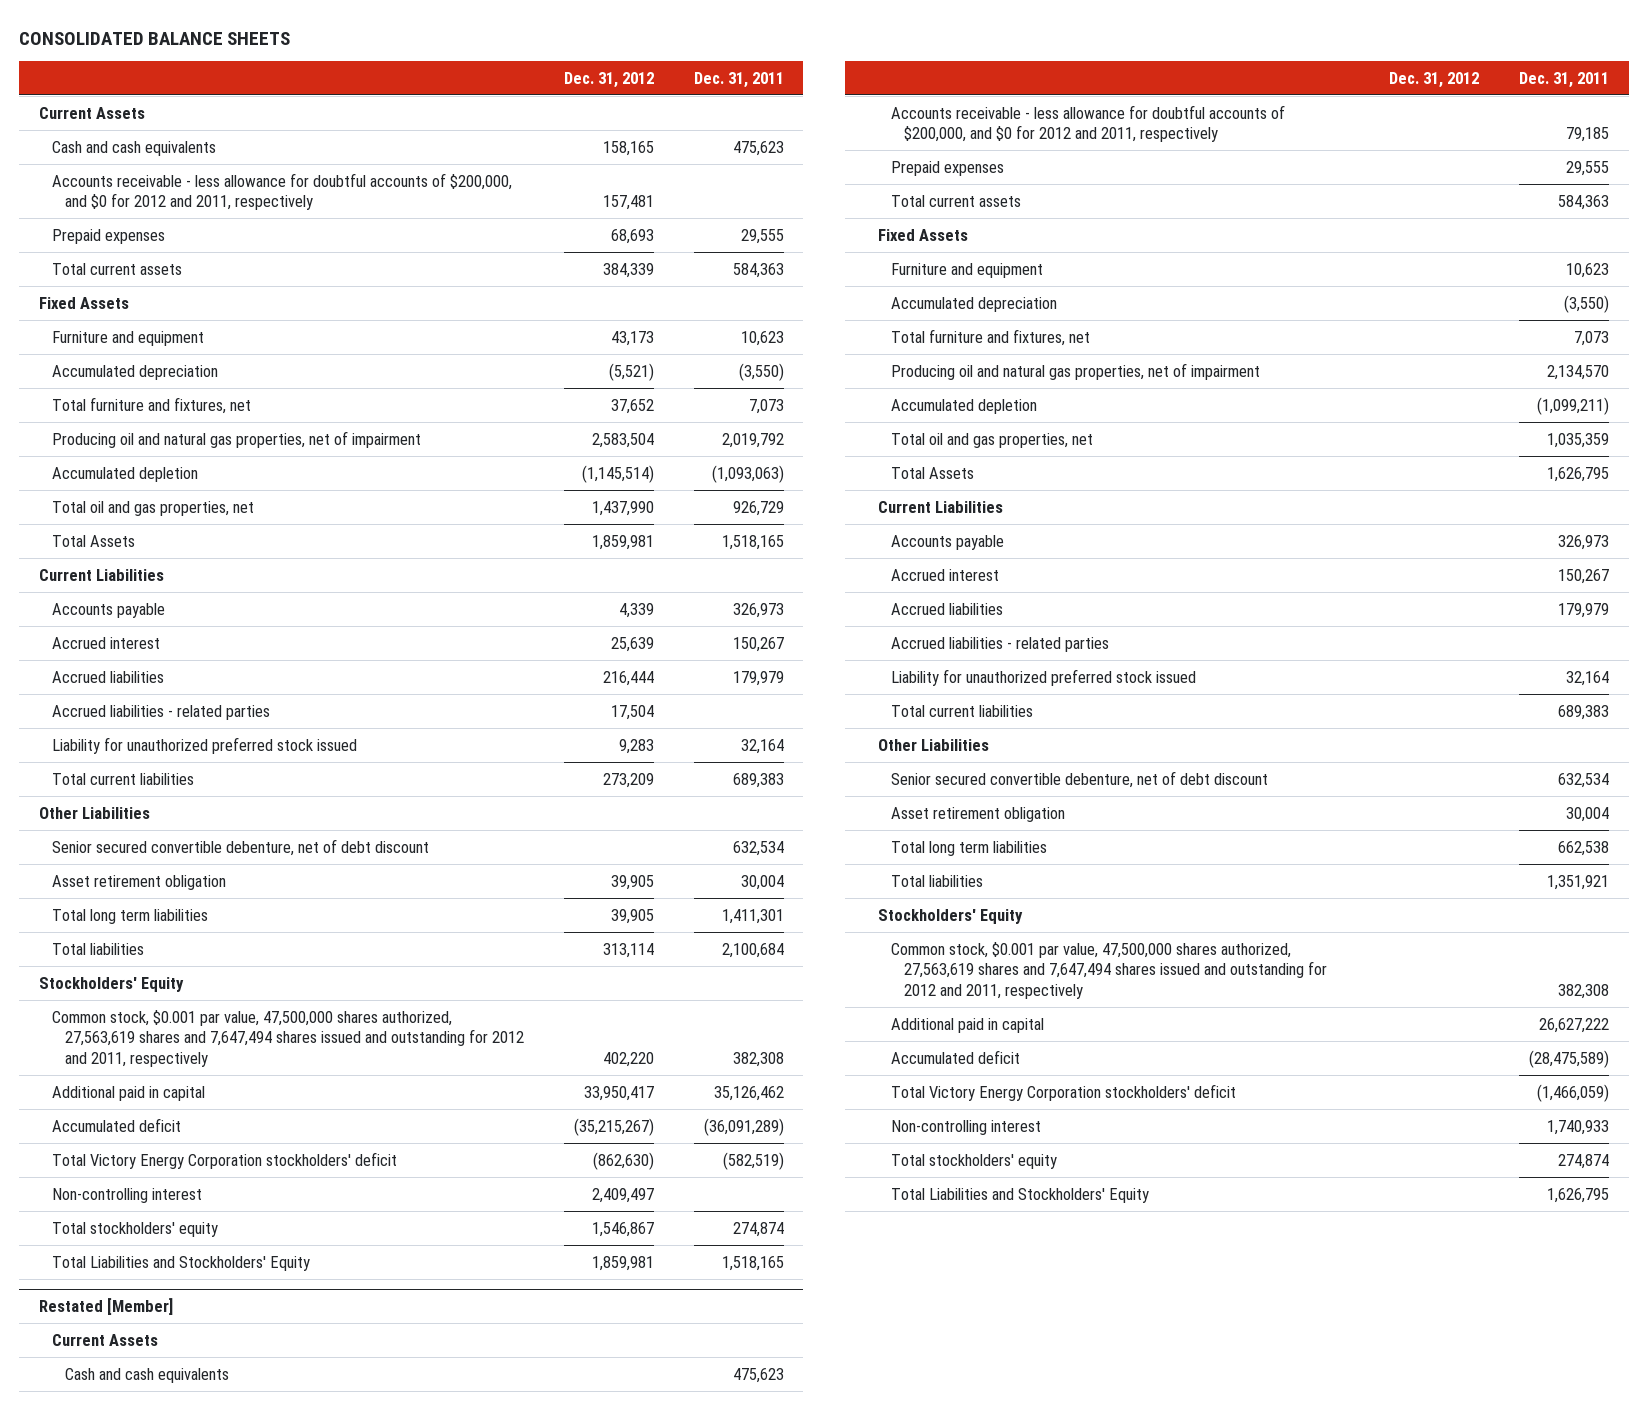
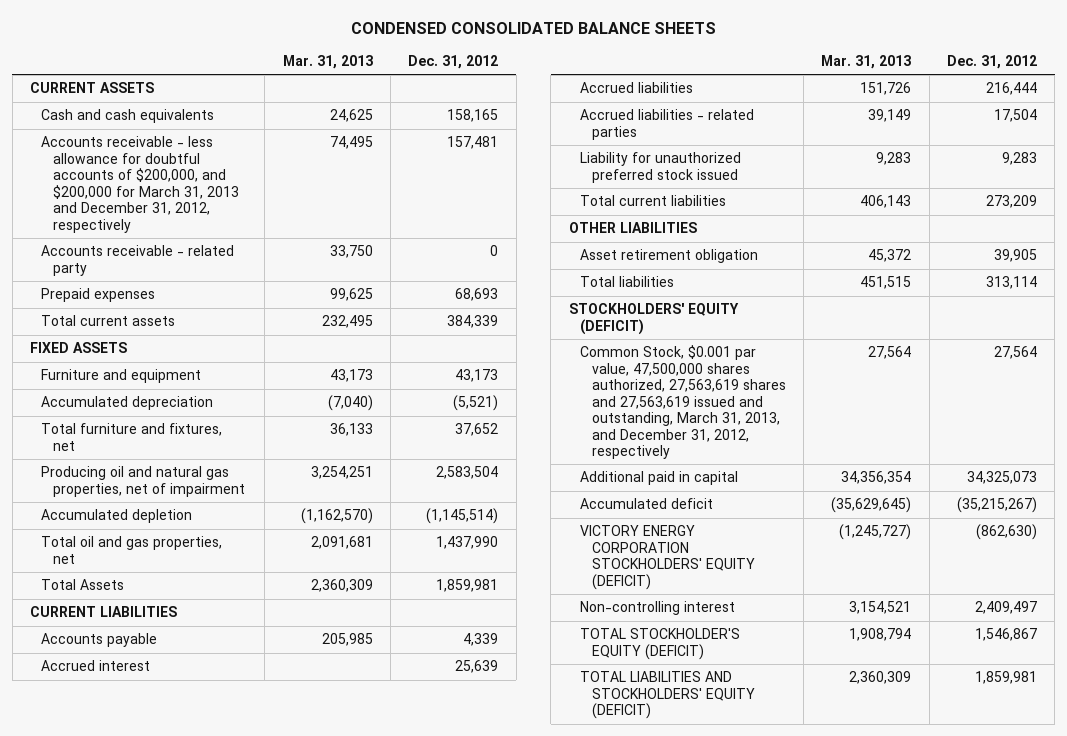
[19,31,291,45] CONSOLIDATED BALANCE SHEETS -> [350,21,716,34] CONDENSED CONSOLIDATED BALANCE SHEETS
[693,71,784,88] Dec. 31, 2011 -> none
none -> [282,54,373,69] Mar. 31, 2013
[39,106,146,119] Current Assets -> [30,82,155,94] CURRENT ASSETS
[52,172,513,211] Accounts receivable - less allowance for doubtful accounts of $200,000, and $0 for 2012 and 2011, respectively -> [41,136,239,233] Accounts receivable - less allowance for doubtful accounts of $200,000, and $200,000 for March 31, 2013 and December 31, 2012, respectively
none -> [41,245,235,276] Accounts receivable - related party
[39,296,130,309] Fixed Assets -> [30,342,128,354] FIXED ASSETS
[39,568,165,581] Current Liabilities -> [30,606,178,618] CURRENT LIABILITIES
[52,838,430,856] Senior secured convertible debenture, net of debt discount -> none
[39,806,151,819] Other Liabilities -> [568,222,697,234] OTHER LIABILITIES
[52,908,209,924] Total long term liabilities -> none
[39,976,185,992] Stockholders' Equity -> [568,303,739,335] STOCKHOLDERS' EQUITY (DEFICIT)
[52,1009,525,1067] Common stock, $0.001 par value, 47,500,000 shares authorized, 27,563,619 shares and 7,647,494 shares issued and outstanding for 2012 and 2011, respectively -> [580,345,786,460] Common Stock, $0.001 par value, 47,500,000 shares authorized, 27,563,619 shares and 27,563,619 issued and outstanding, March 31, 2013, and December 31, 2012, respectively
[603,1051,655,1067] 402,220 -> [994,346,1038,360] 27,564
[584,1085,655,1101] 33,950,417 -> [967,471,1038,485] 34,325,073
[52,1151,398,1169] Total Victory Energy Corporation stockholders' deficit -> [580,525,755,590] VICTORY ENERGY CORPORATION STOCKHOLDERS' EQUITY (DEFICIT)
[39,1297,174,1315] Restated [Member] -> none
[52,1333,159,1346] Current Assets -> none
[65,1367,230,1383] Cash and cash equivalents -> none
[890,104,1285,143] Accounts receivable - less allowance for doubtful accounts of $200,000, and $0 for 2012 and 2011, respectively -> none
[890,160,1004,176] Prepaid expenses -> none
[890,194,1021,207] Total current assets -> none
[877,228,968,241] Fixed Assets -> none
[890,262,1043,278] Furniture and equipment -> none
[890,296,1057,312] Accumulated depreciation -> none
[890,328,1090,346] Total furniture and fixtures, net -> none
[890,362,1260,380] Producing oil and natural gas properties, net of impairment -> none
[890,398,1037,414] Accumulated depletion -> none
[890,432,1093,448] Total oil and gas properties, net -> none
[890,466,974,479] Total Assets -> none
[877,500,1003,513] Current Liabilities -> none
[890,534,1004,550] Accounts payable -> none
[890,568,999,581] Accrued interest -> none
[890,602,1003,615] Accrued liabilities -> none
[890,636,1109,652] Accrued liabilities - related parties -> none
[890,668,1196,686] Liability for unauthorized preferred stock issued -> none
[890,704,1033,717] Total current liabilities -> none
[877,738,989,751] Other Liabilities -> none
[890,770,1268,788] Senior secured convertible debenture, net of debt discount -> none
[890,806,1065,822] Asset retirement obligation -> none
[890,840,1047,856] Total long term liabilities -> none
[890,874,983,887] Total liabilities -> none
[877,908,1023,924] Stockholders' Equity -> none
[890,941,1327,999] Common stock, $0.001 par value, 47,500,000 shares authorized, 27,563,619 shares and 7,647,494 shares issued and outstanding for 2012 and 2011, respectively -> none
[890,1017,1044,1033] Additional paid in capital -> none
[890,1049,1020,1064] Accumulated deficit -> none
[890,1083,1236,1101] Total Victory Energy Corporation stockholders' deficit -> none
[890,1119,1041,1135] Non-controlling interest -> none
[890,1153,1057,1169] Total stockholders' equity -> none
[890,1187,1149,1203] Total Liabilities and Stockholders' Equity -> none
[52,1221,219,1237] Total stockholders' equity -> [580,628,741,660] TOTAL STOCKHOLDER'S EQUITY (DEFICIT)
[52,1255,311,1271] Total Liabilities and Stockholders' Equity -> [580,671,755,720] TOTAL LIABILITIES AND STOCKHOLDERS' EQUITY (DEFICIT)

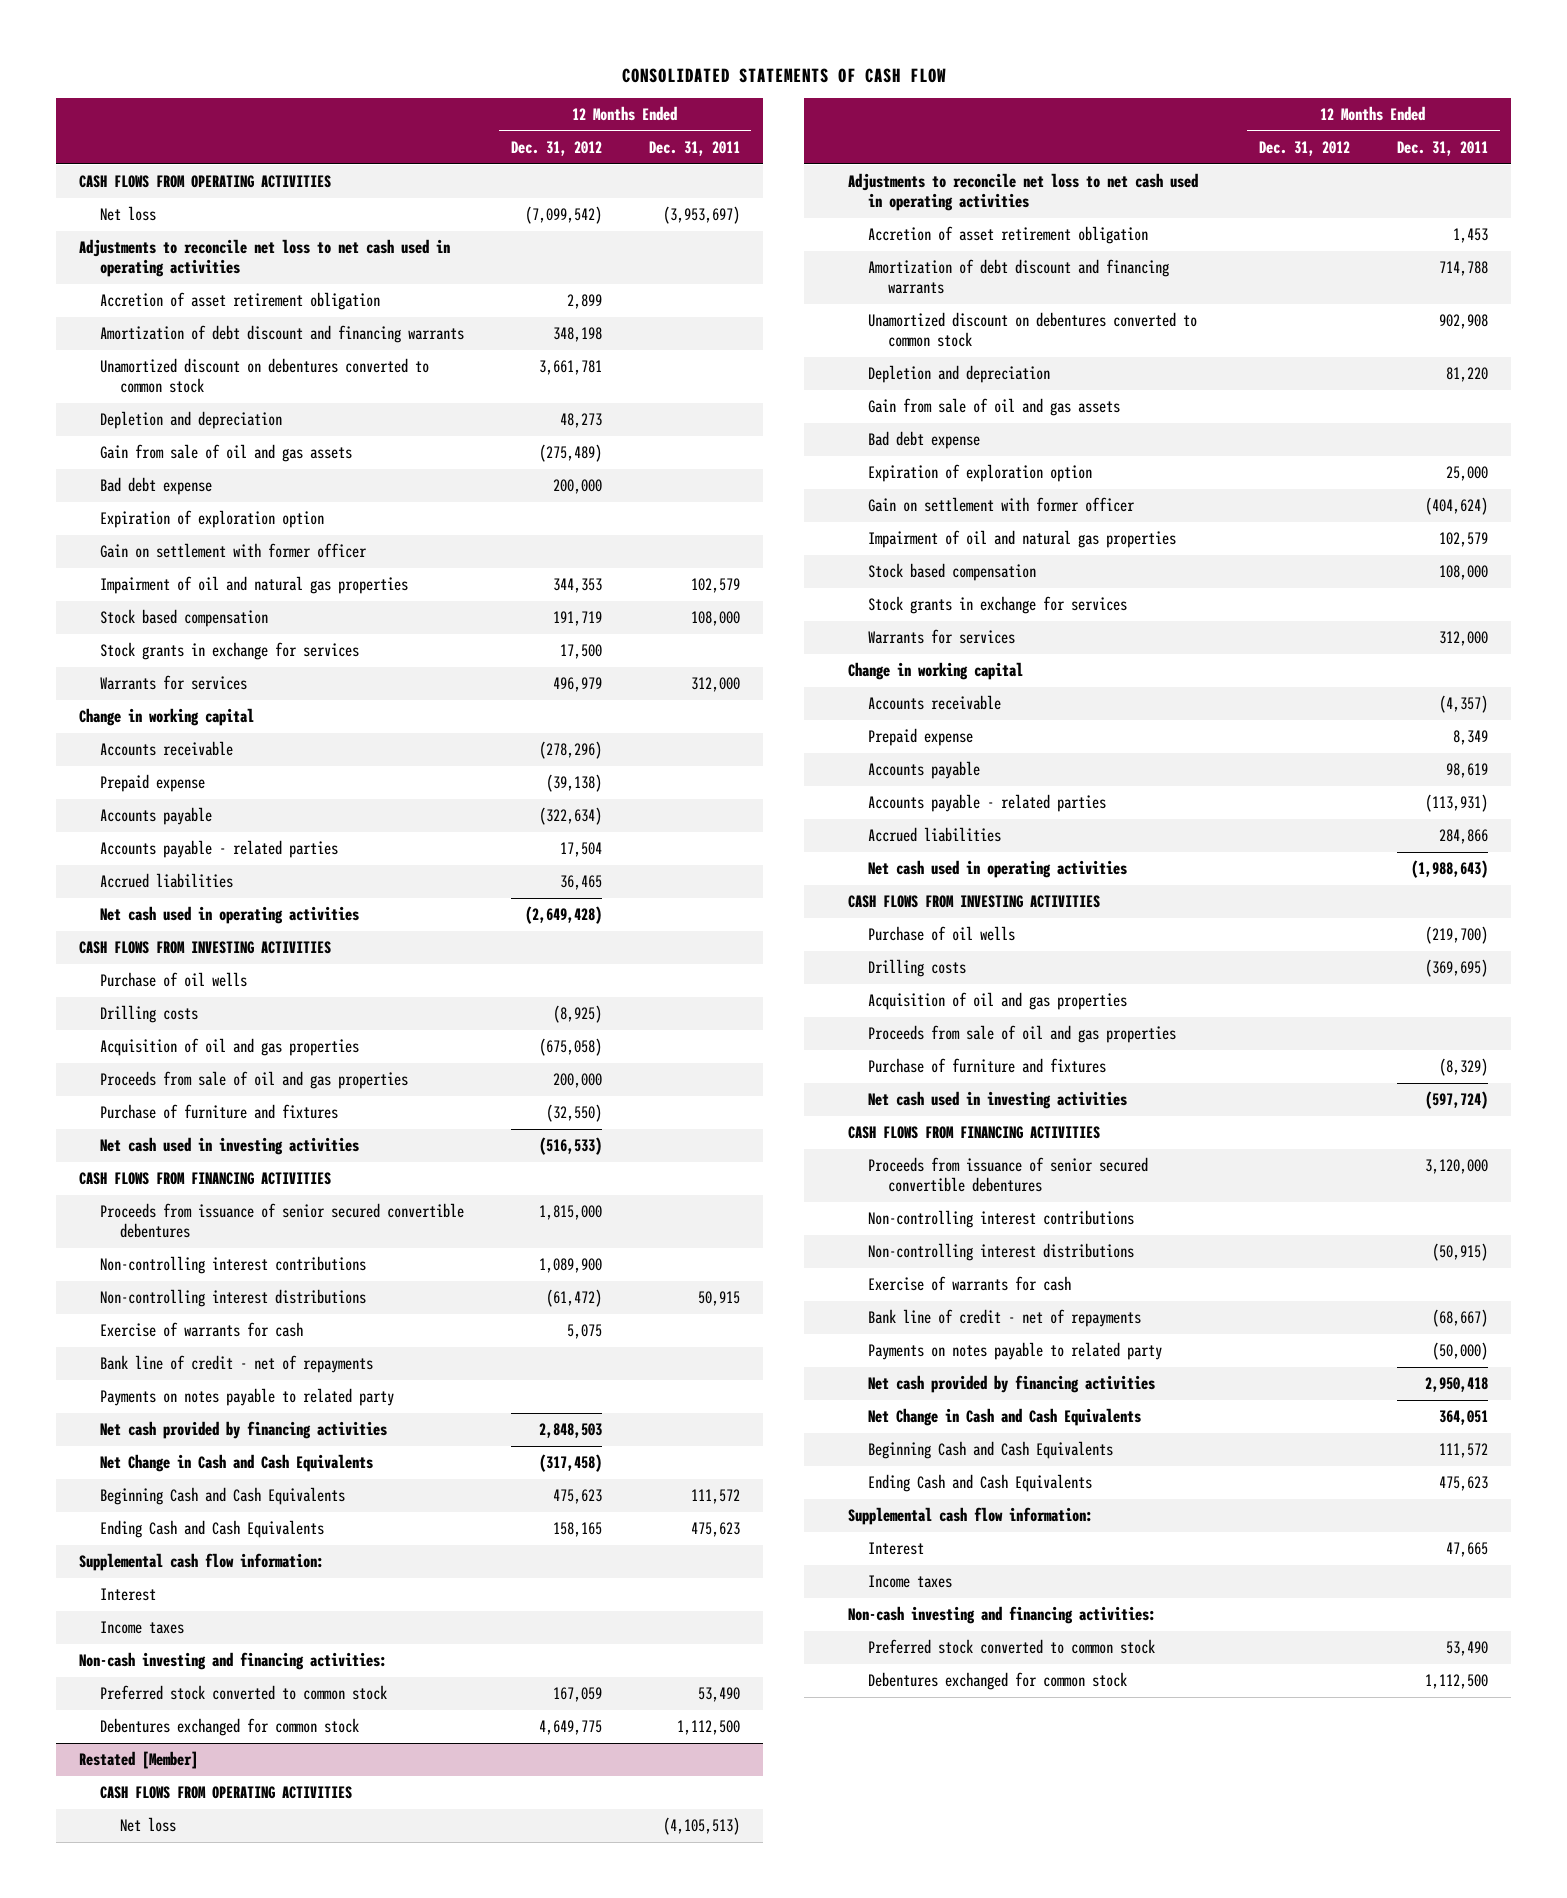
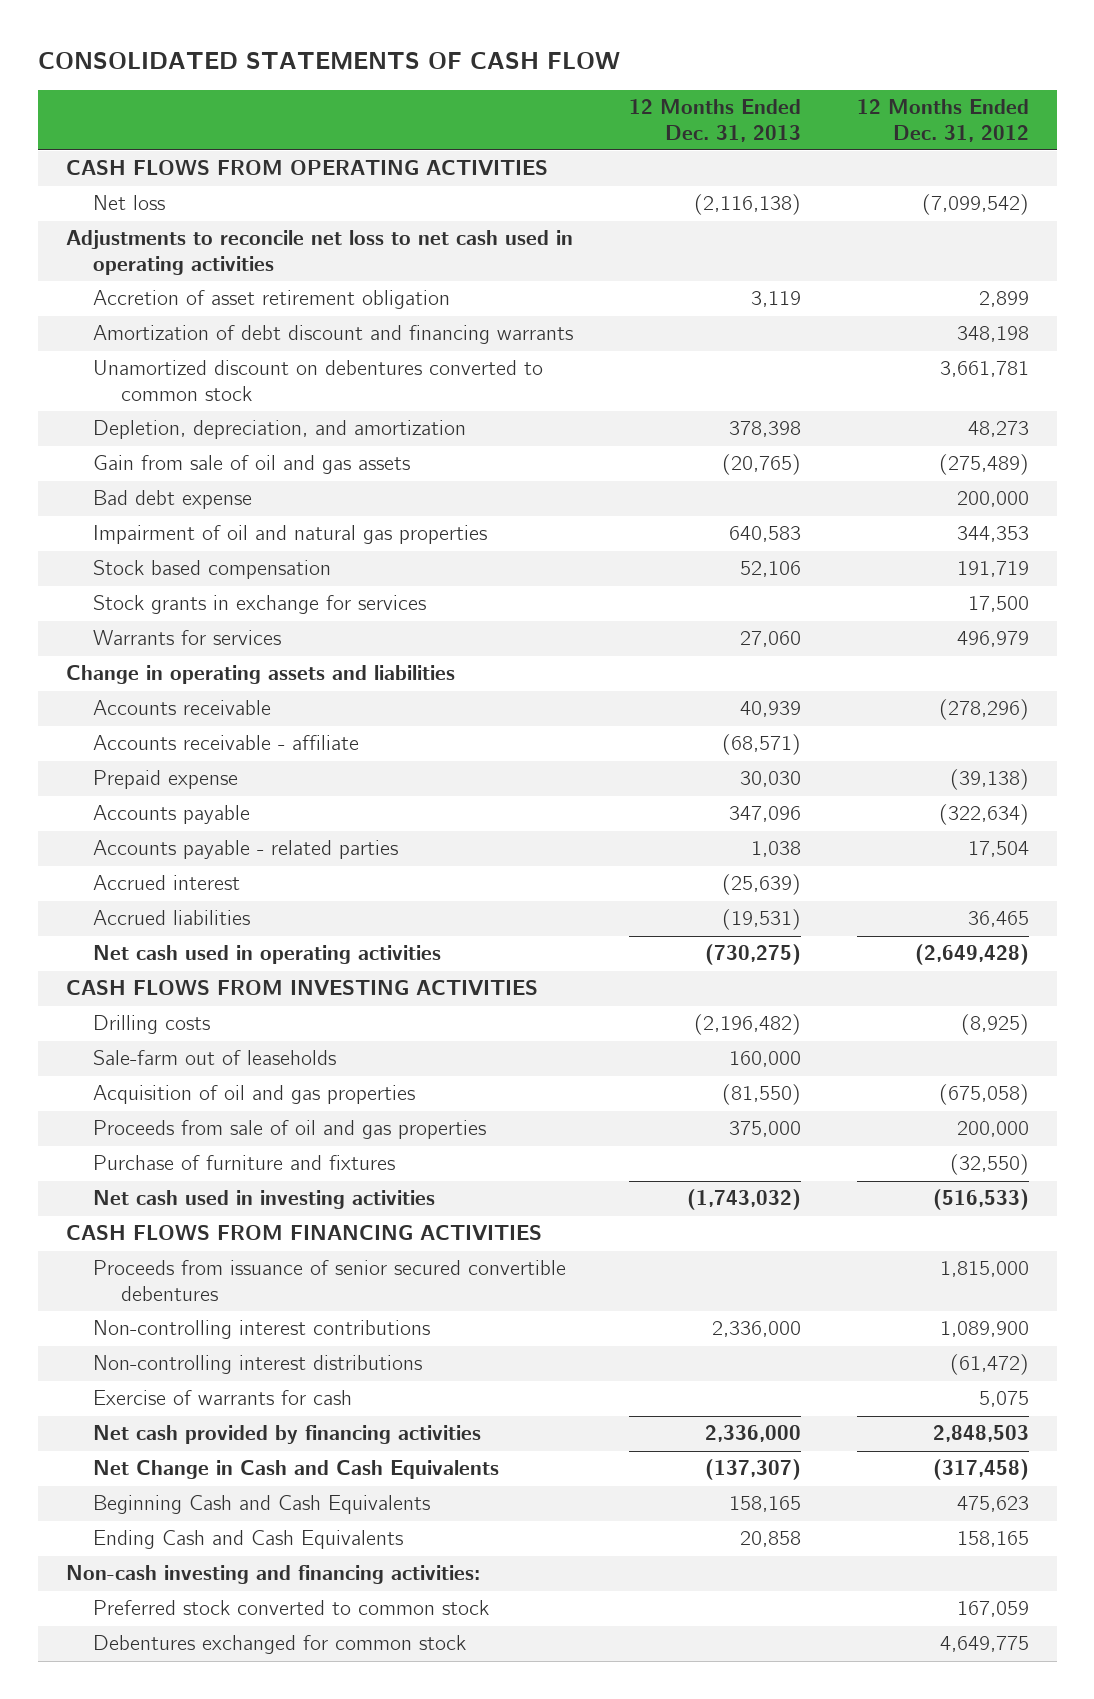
[648,140,740,156] Dec. 31, 2011 -> none
none -> [628,99,801,142] 12 Months Ended Dec. 31, 2013
[99,411,282,430] Depletion and depreciation -> [93,420,467,440] Depletion, depreciation, and amortization
[99,510,324,529] Expiration of exploration option -> none
[99,543,367,559] Gain on settlement with former officer -> none
[79,708,255,727] Change in working capital -> [65,665,455,685] Change in operating assets and liabilities
none -> [93,735,360,751] Accounts receivable - affiliate
none -> [93,875,241,891] Accrued interest
[99,972,247,988] Purchase of oil wells -> none
none -> [93,1050,337,1066] Sale-farm out of leaseholds
[99,1355,373,1374] Bank line of credit - net of repayments -> none
[99,1388,394,1407] Payments on notes payable to related party -> none
[79,1553,325,1572] Supplemental cash flow information: -> none
[99,1588,156,1602] Interest -> none
[99,1621,184,1635] Income taxes -> none
[79,1751,199,1770] Restated [Member] -> none
[99,1786,352,1800] CASH FLOWS FROM OPERATING ACTIVITIES -> none
[119,1817,176,1833] Net loss -> none
[847,173,1198,212] Adjustments to reconcile net loss to net cash used in operating activities -> none
[868,226,1149,245] Accretion of asset retirement obligation -> none
[868,259,1170,295] Amortization of debt discount and financing warrants -> none
[868,312,1198,348] Unamortized discount on debentures converted to common stock -> none
[868,365,1051,384] Depletion and depreciation -> none
[868,398,1121,417] Gain from sale of oil and gas assets -> none
[868,431,981,450] Bad debt expense -> none
[868,464,1093,483] Expiration of exploration option -> none
[868,497,1136,513] Gain on settlement with former officer -> none
[868,530,1177,549] Impairment of oil and natural gas properties -> none
[868,563,1037,582] Stock based compensation -> none
[868,596,1128,615] Stock grants in exchange for services -> none
[868,629,1016,645] Warrants for services -> none
[847,662,1023,681] Change in working capital -> none
[868,695,1002,711] Accounts receivable -> none
[868,728,974,747] Prepaid expense -> none
[868,761,981,780] Accounts payable -> none
[868,794,1107,813] Accounts payable - related parties -> none
[868,827,1002,843] Accrued liabilities -> none
[868,860,1128,879] Net cash used in operating activities -> none
[847,895,1100,909] CASH FLOWS FROM INVESTING ACTIVITIES -> none
[868,926,1016,942] Purchase of oil wells -> none
[868,959,967,978] Drilling costs -> none
[868,992,1128,1011] Acquisition of oil and gas properties -> none
[868,1025,1177,1044] Proceeds from sale of oil and gas properties -> none
[868,1058,1107,1074] Purchase of furniture and fixtures -> none
[868,1091,1128,1110] Net cash used in investing activities -> none
[847,1126,1100,1140] CASH FLOWS FROM FINANCING ACTIVITIES -> none
[868,1157,1149,1193] Proceeds from issuance of senior secured convertible debentures -> none
[868,1210,1135,1229] Non-controlling interest contributions -> none
[868,1243,1135,1262] Non-controlling interest distributions -> none
[868,1276,1072,1292] Exercise of warrants for cash -> none
[868,1309,1142,1328] Bank line of credit - net of repayments -> none
[868,1342,1163,1361] Payments on notes payable to related party -> none
[868,1375,1156,1394] Net cash provided by financing activities -> none
[868,1408,1142,1427] Net Change in Cash and Cash Equivalents -> none
[868,1441,1114,1460] Beginning Cash and Cash Equivalents -> none
[868,1474,1093,1493] Ending Cash and Cash Equivalents -> none
[847,1507,1093,1526] Supplemental cash flow information: -> none
[868,1542,925,1556] Interest -> none
[868,1575,953,1589] Income taxes -> none
[847,1606,1156,1625] Non-cash investing and financing activities: -> none
[868,1639,1156,1655] Preferred stock converted to common stock -> none
[868,1672,1128,1691] Debentures exchanged for common stock -> none

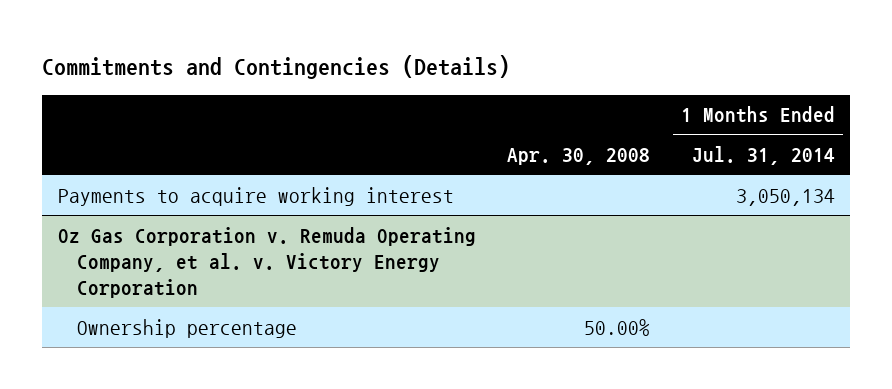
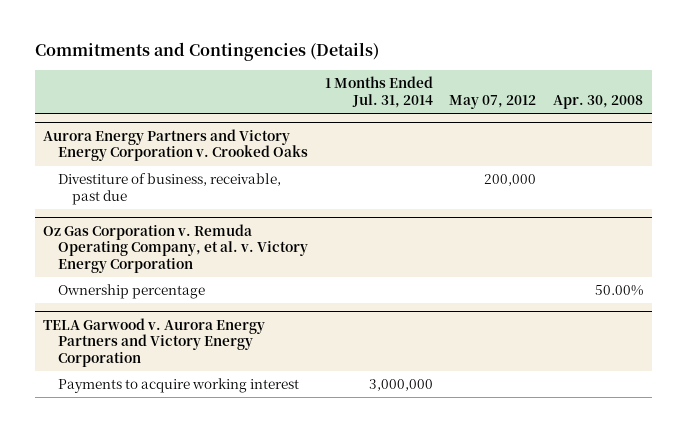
none -> [449,94,537,109] May 07, 2012
[57,186,454,206] Payments to acquire working interest -> none
none -> [43,128,308,162] Aurora Energy Partners and Victory Energy Corporation v. Crooked Oaks
none -> [57,173,281,205] Divestiture of business, receivable, past due
none -> [43,317,266,368] TELA Garwood v. Aurora Energy Partners and Victory Energy Corporation
none -> [57,378,299,394] Payments to acquire working interest

